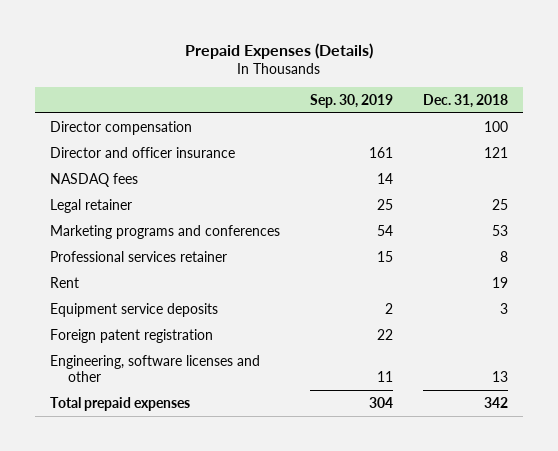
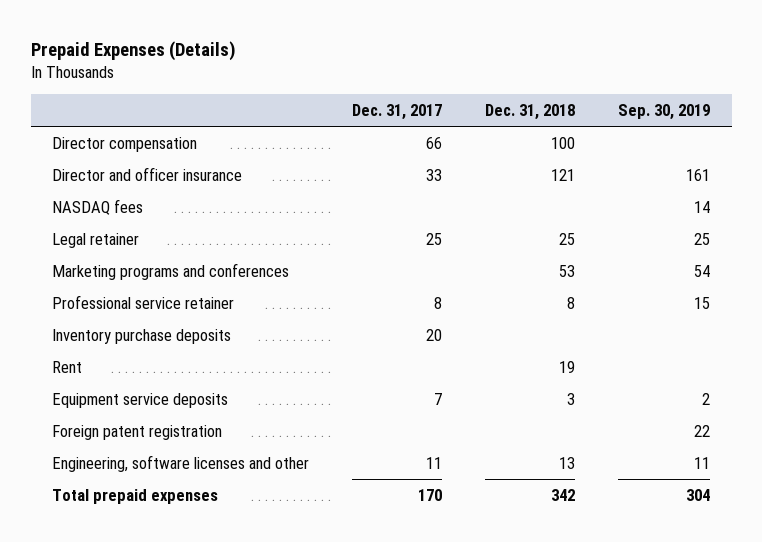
none -> [352,104,443,121] Dec. 31, 2017
[50,250,228,262] Professional services retainer -> [52,294,235,309] Professional service retainer
none -> [52,328,232,344] Inventory purchase deposits

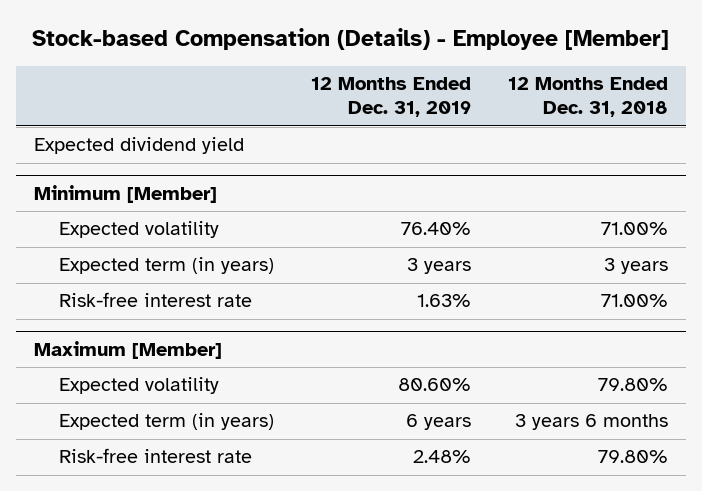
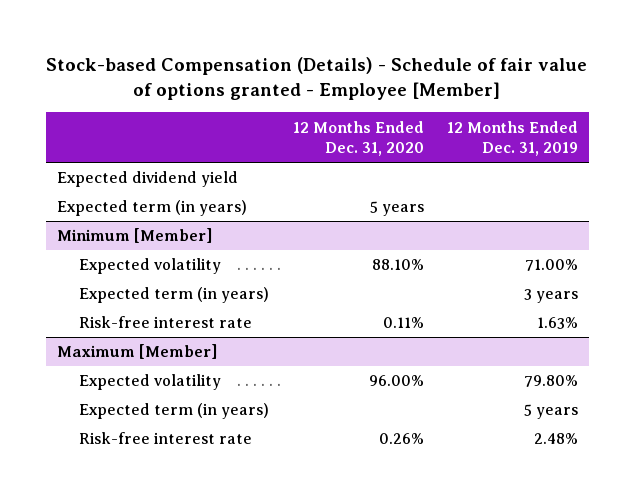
[31,28,669,51] Stock-based Compensation (Details) - Employee [Member] -> [46,56,588,101] Stock-based Compensation (Details) - Schedule of fair value of options granted - Employee [Member]
[507,77,668,118] 12 Months Ended Dec. 31, 2018 -> none
none -> [292,120,424,157] 12 Months Ended Dec. 31, 2020
none -> [57,200,248,217] Expected term (in years)
[401,222,472,236] 76.40% -> [524,259,578,272] 71.00%
[398,378,472,392] 80.60% -> [523,375,578,388] 79.80%
[406,414,472,431] 6 years -> [523,404,578,420] 5 years

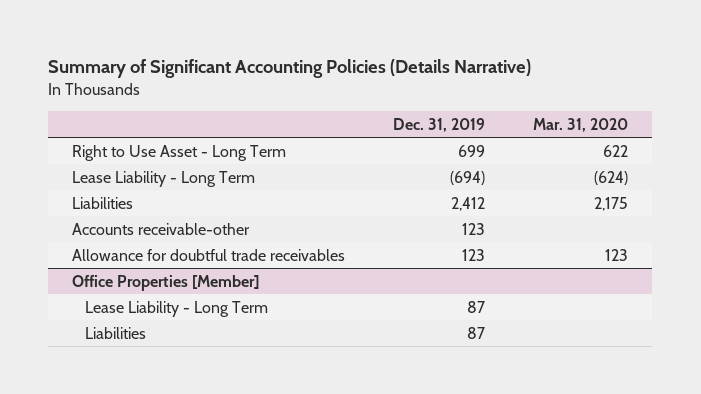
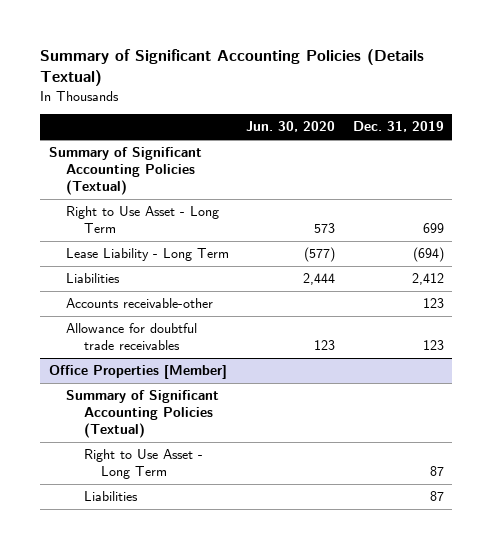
[48,59,532,79] Summary of Significant Accounting Policies (Details Narrative) -> [40,49,425,87] Summary of Significant Accounting Policies (Details Textual)
[533,117,629,132] Mar. 31, 2020 -> none
none -> [246,121,336,133] Jun. 30, 2020
none -> [48,147,202,195] Summary of Significant Accounting Policies (Textual)
[84,300,268,317] Lease Liability - Long Term -> none
none -> [66,390,220,438] Summary of Significant Accounting Policies (Textual)
none -> [83,449,203,479] Right to Use Asset - Long Term

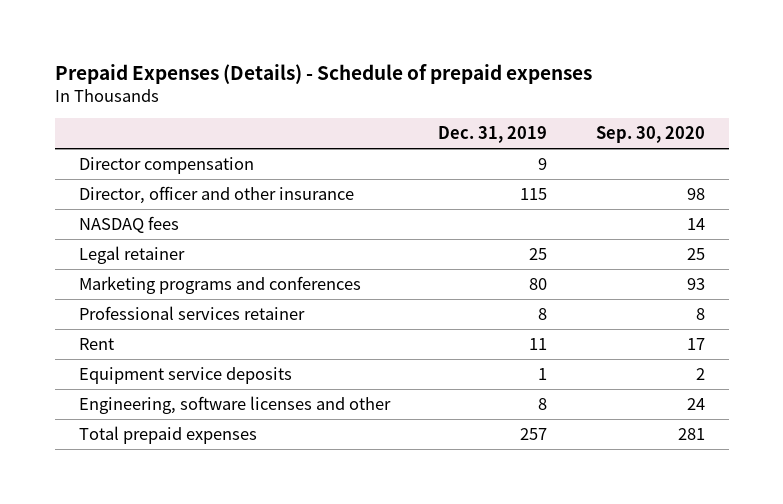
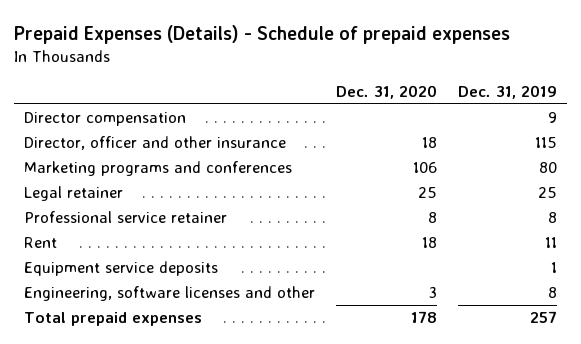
[595,126,705,144] Sep. 30, 2020 -> none
none -> [336,84,438,99] Dec. 31, 2020
[78,215,179,233] NASDAQ fees -> none
[78,245,185,264] Legal retainer -> [24,186,124,202] Legal retainer
[78,305,305,320] Professional services retainer -> [24,211,228,224] Professional service retainer

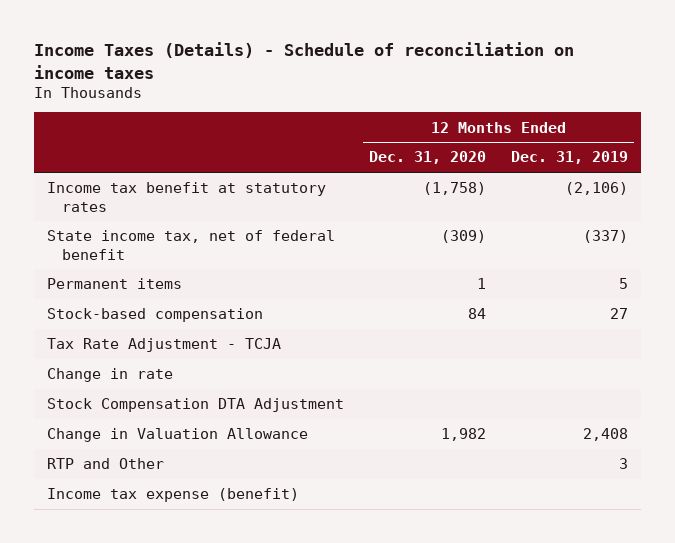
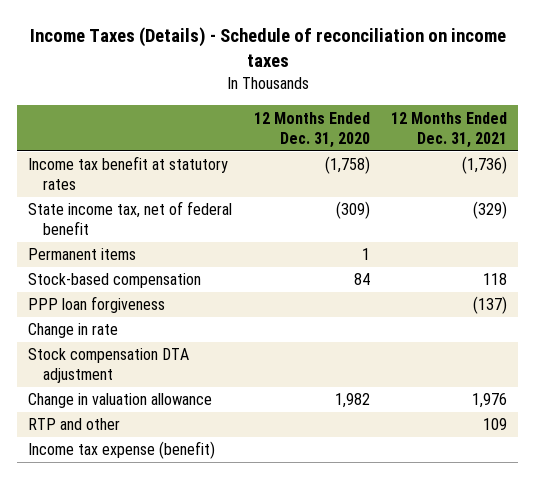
[511,151,629,165] Dec. 31, 2019 -> none
none -> [391,111,508,148] 12 Months Ended Dec. 31, 2021
[46,338,281,353] Tax Rate Adjustment - TCJA -> none
none -> [27,296,165,314] PPP loan forgiveness
[46,398,344,413] Stock Compensation DTA Adjustment -> [27,348,189,384] Stock compensation DTA adjustment
[46,428,308,443] Change in Valuation Allowance -> [27,393,212,409] Change in valuation allowance
[46,458,164,470] RTP and Other -> [27,418,120,431] RTP and other

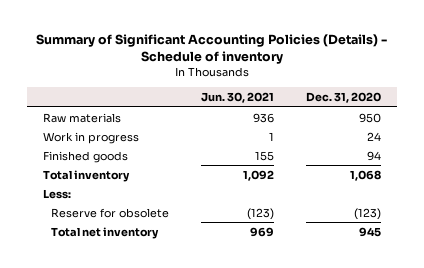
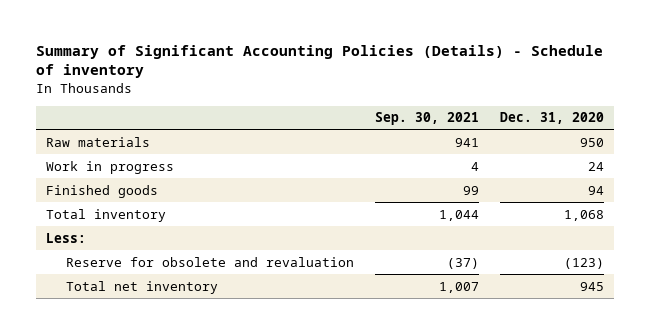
[201,91,275,103] Jun. 30, 2021 -> none
none -> [374,112,479,126] Sep. 30, 2021
[51,207,170,218] Reserve for obsolete -> [65,256,354,267] Reserve for obsolete and revaluation

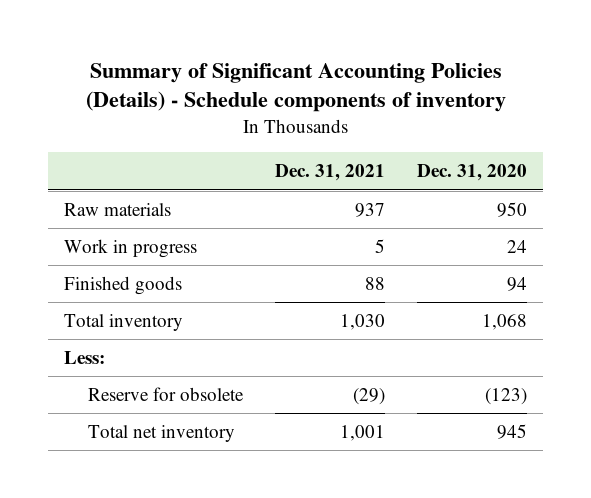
[35,44,603,79] Summary of Significant Accounting Policies (Details) - Schedule of inventory -> [85,62,506,113] Summary of Significant Accounting Policies (Details) - Schedule components of inventory
[374,112,479,126] Sep. 30, 2021 -> none
none -> [274,164,385,182] Dec. 31, 2021
[65,256,354,267] Reserve for obsolete and revaluation -> [87,387,244,402] Reserve for obsolete

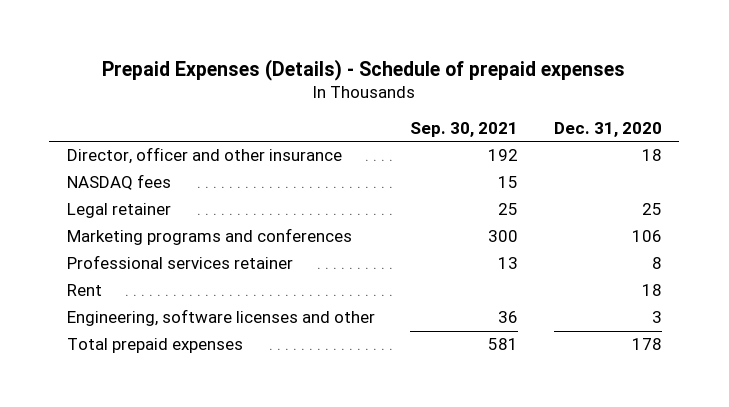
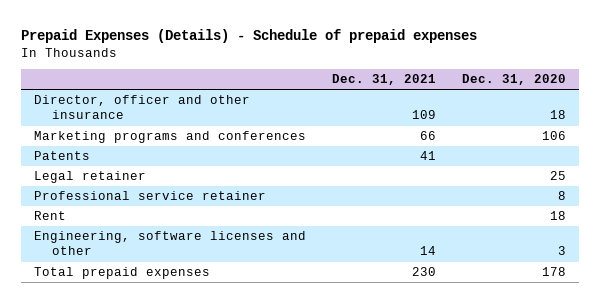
[410,122,519,138] Sep. 30, 2021 -> none
none -> [331,74,436,86] Dec. 31, 2021
[67,174,172,191] NASDAQ fees -> none
none -> [33,151,90,161] Patents
[67,203,172,219] Legal retainer -> [33,171,146,184] Legal retainer
[67,255,294,270] Professional services retainer -> [33,191,266,201] Professional service retainer

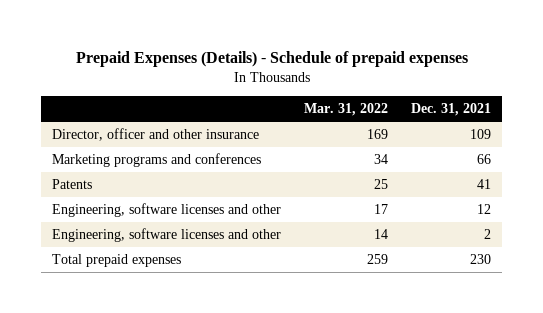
[461,74,566,86] Dec. 31, 2020 -> none
none -> [304,103,389,117] Mar. 31, 2022
[33,171,146,184] Legal retainer -> none
[33,191,266,201] Professional service retainer -> none
[33,211,66,221] Rent -> none
[419,246,436,256] 14 -> [476,204,491,215] 12
none -> [52,228,282,243] Engineering, software licenses and other

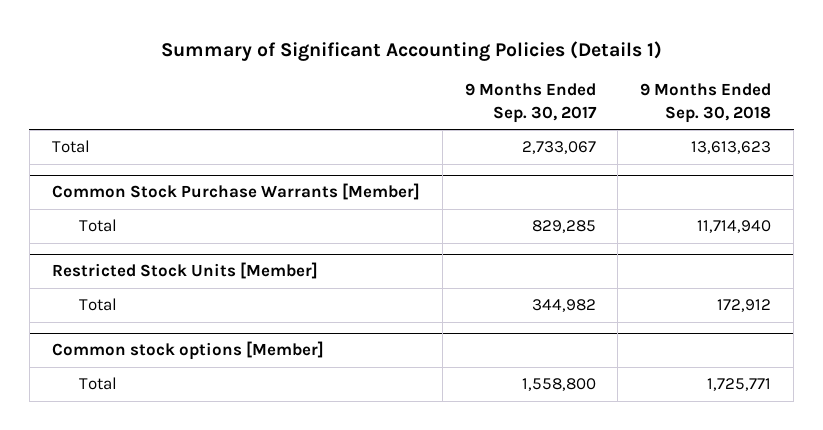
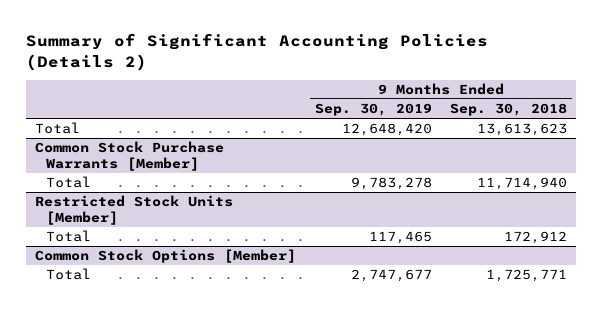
[160,41,662,62] Summary of Significant Accounting Policies (Details 1) -> [25,33,488,71] Summary of Significant Accounting Policies (Details 2)
[464,83,597,123] 9 Months Ended Sep. 30, 2017 -> none
none -> [314,103,432,117] Sep. 30, 2019
[51,341,324,361] Common stock options [Member] -> [35,249,297,264] Common Stock Options [Member]

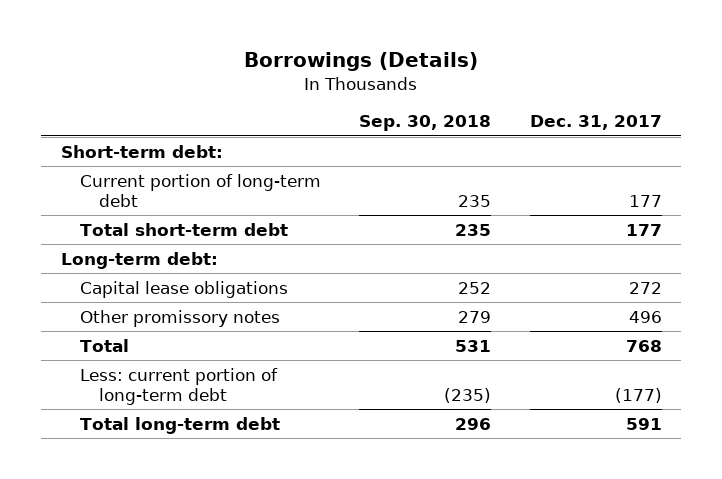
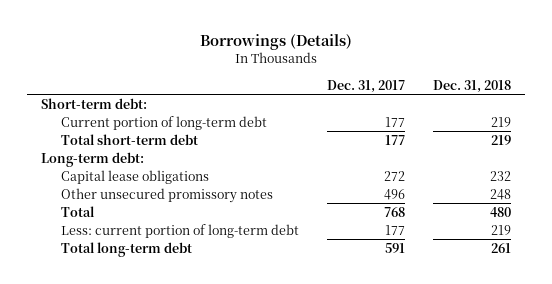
[359,115,492,132] Sep. 30, 2018 -> none
none -> [433,79,512,93] Dec. 31, 2018
[79,309,280,327] Other promissory notes -> [60,187,273,203] Other unsecured promissory notes
[614,387,662,403] (177) -> [385,224,406,235] 177

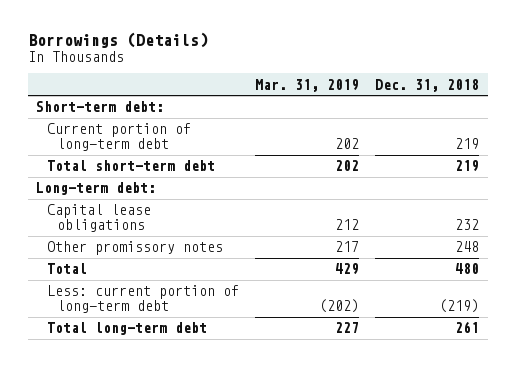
[327,79,406,93] Dec. 31, 2017 -> none
none -> [254,78,359,92] Mar. 31, 2019
[60,187,273,203] Other unsecured promissory notes -> [46,241,223,256] Other promissory notes
[491,224,512,235] 219 -> [439,299,480,314] (219)

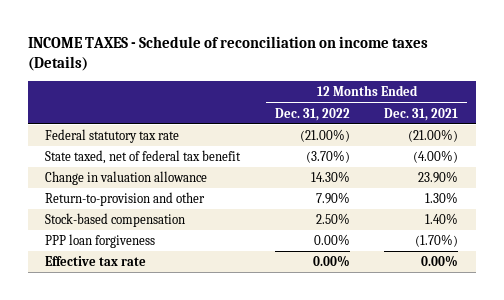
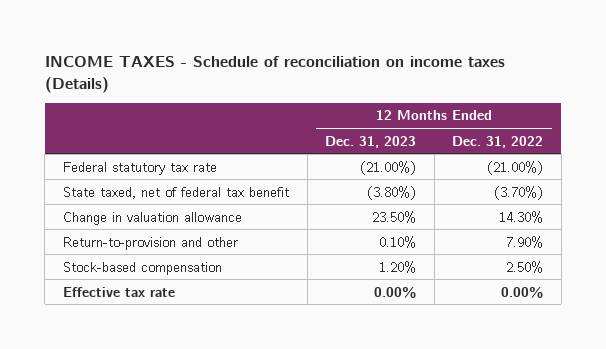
[384,107,459,121] Dec. 31, 2021 -> none
none -> [325,135,417,148] Dec. 31, 2023
[45,234,156,249] PPP loan forgiveness -> none

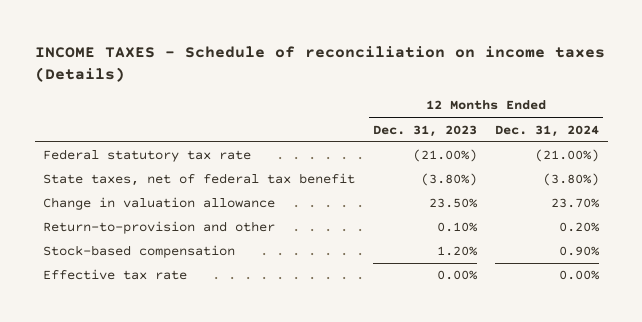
[452,135,544,148] Dec. 31, 2022 -> none
none -> [494,124,599,137] Dec. 31, 2024
[63,186,290,199] State taxed, net of federal tax benefit -> [43,173,356,187] State taxes, net of federal tax benefit

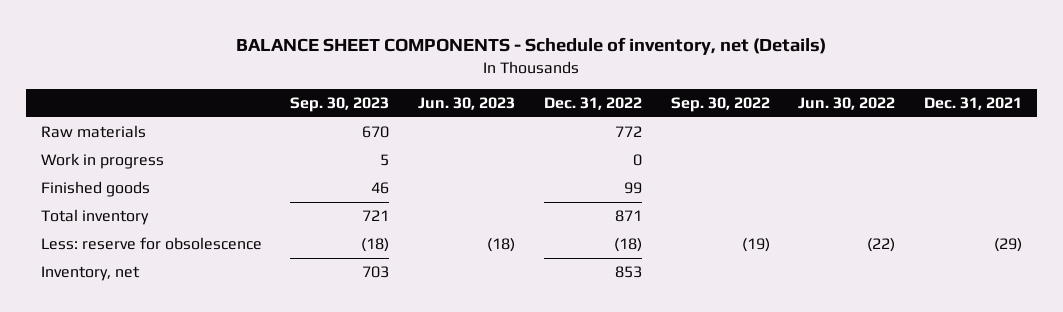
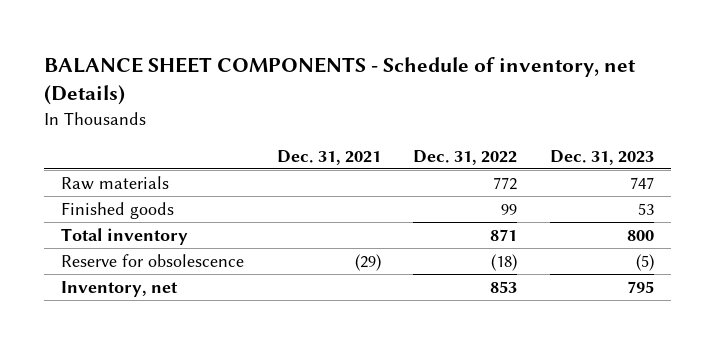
[290,96,390,112] Sep. 30, 2023 -> none
[418,96,516,110] Jun. 30, 2023 -> none
[670,96,770,112] Sep. 30, 2022 -> none
[798,96,896,110] Jun. 30, 2022 -> none
none -> [550,149,655,165] Dec. 31, 2023
[40,152,164,169] Work in progress -> none
[40,236,262,250] Less: reserve for obsolescence -> [60,253,244,267] Reserve for obsolescence

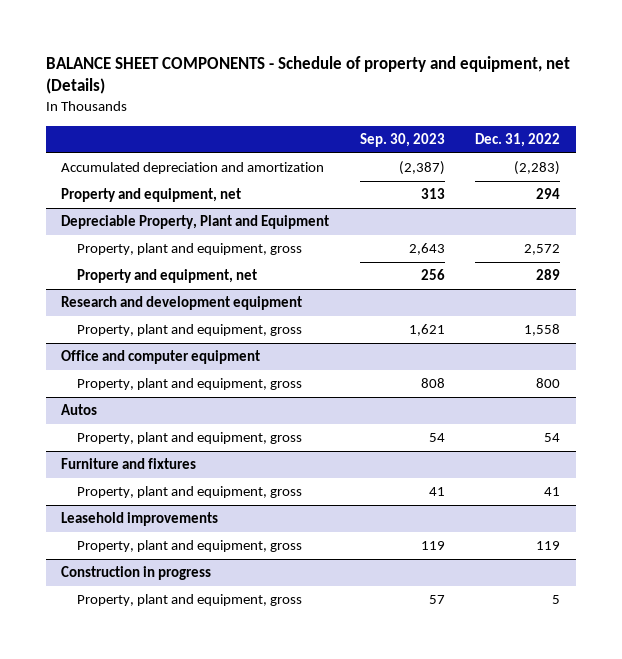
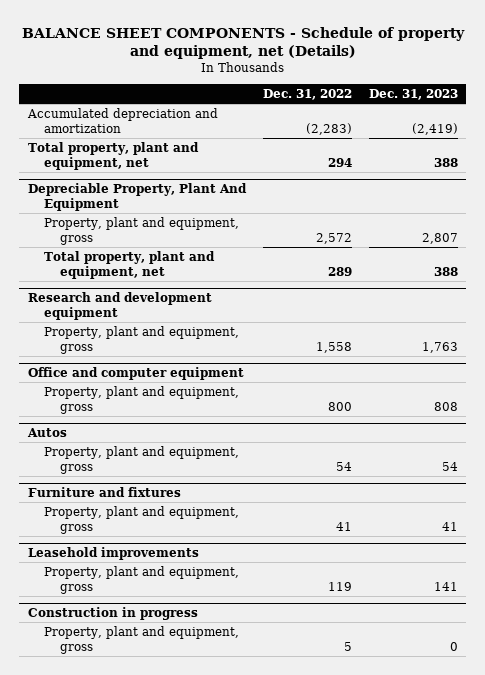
[359,132,445,147] Sep. 30, 2023 -> none
none -> [368,89,458,101] Dec. 31, 2023
[61,188,242,203] Property and equipment, net -> [27,141,199,170] Total property, plant and equipment, net
[61,215,330,230] Depreciable Property, Plant and Equipment -> [27,183,247,211] Depreciable Property, Plant And Equipment
[77,269,258,284] Property and equipment, net -> [43,250,215,279] Total property, plant and equipment, net

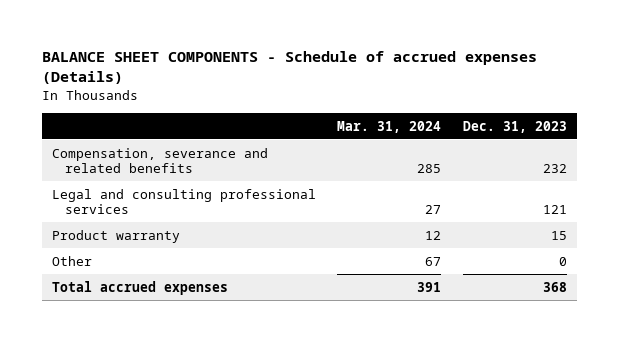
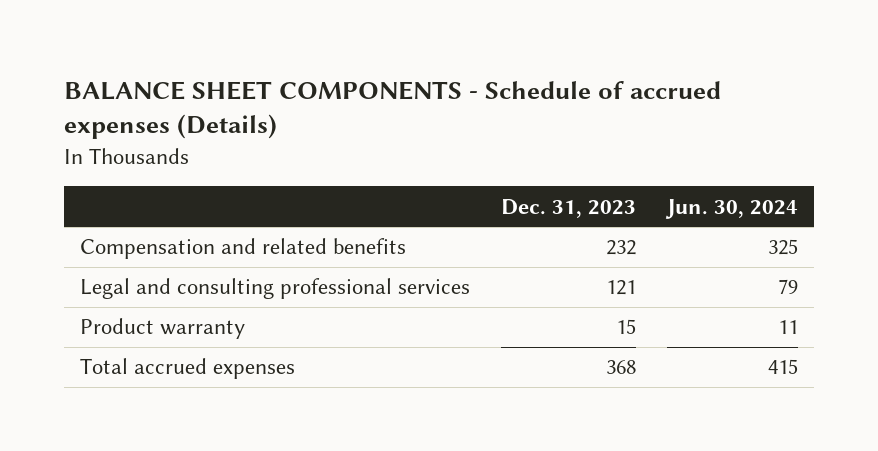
[337,120,442,133] Mar. 31, 2024 -> none
none -> [665,198,799,219] Jun. 30, 2024
[52,147,269,173] Compensation, severance and related benefits -> [79,238,406,260] Compensation and related benefits
[52,255,93,266] Other -> none

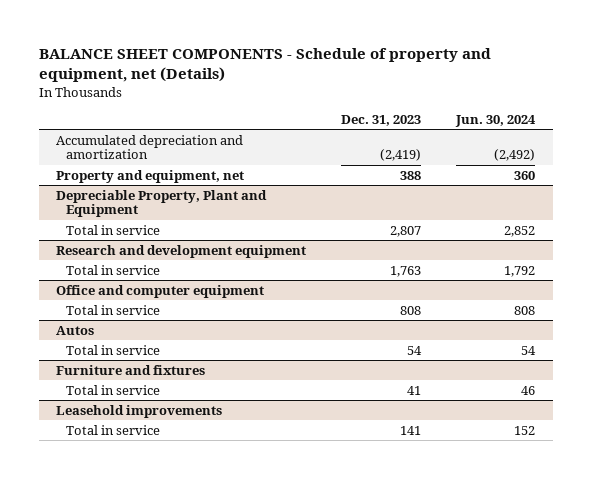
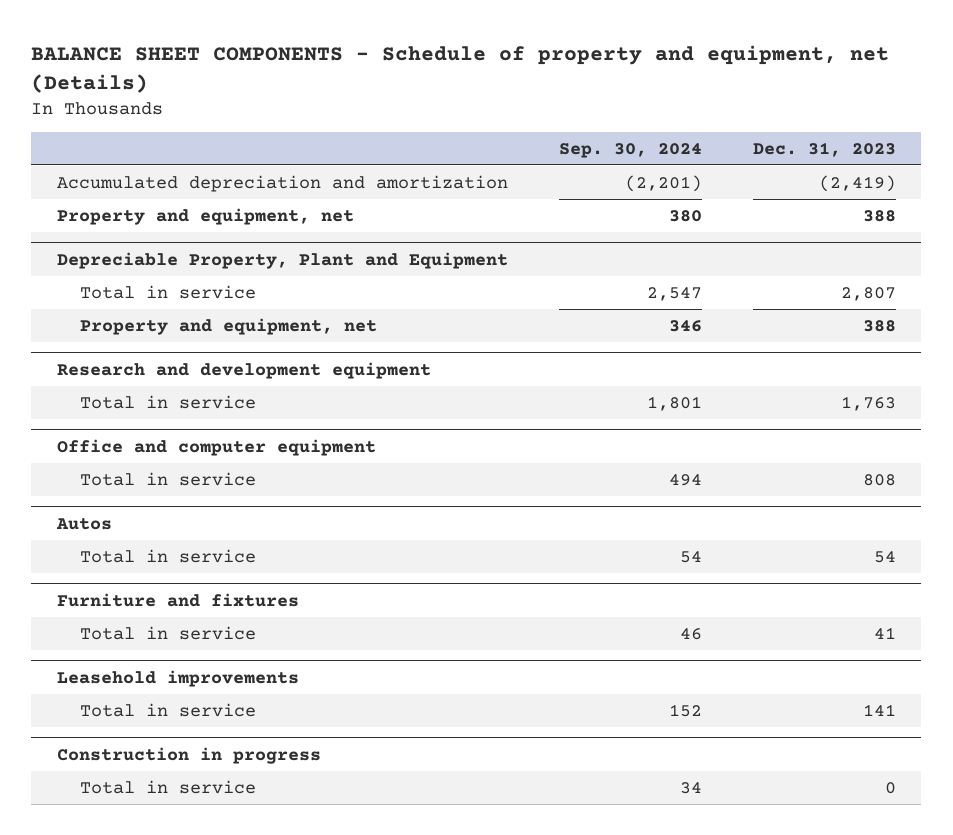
[455,115,537,128] Jun. 30, 2024 -> none
none -> [558,142,702,158] Sep. 30, 2024
none -> [80,317,378,335] Property and equipment, net
none -> [56,746,321,764] Construction in progress
none -> [80,779,257,794] Total in service

